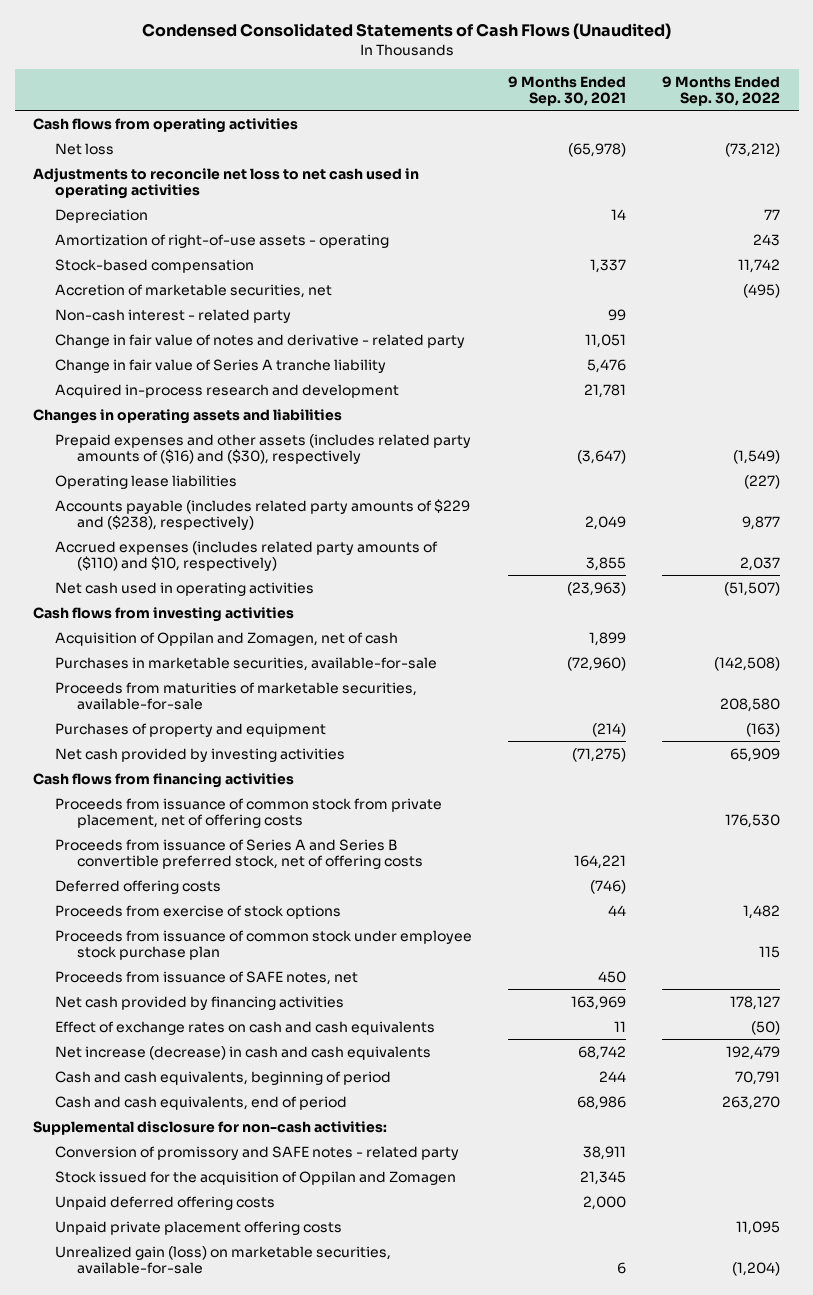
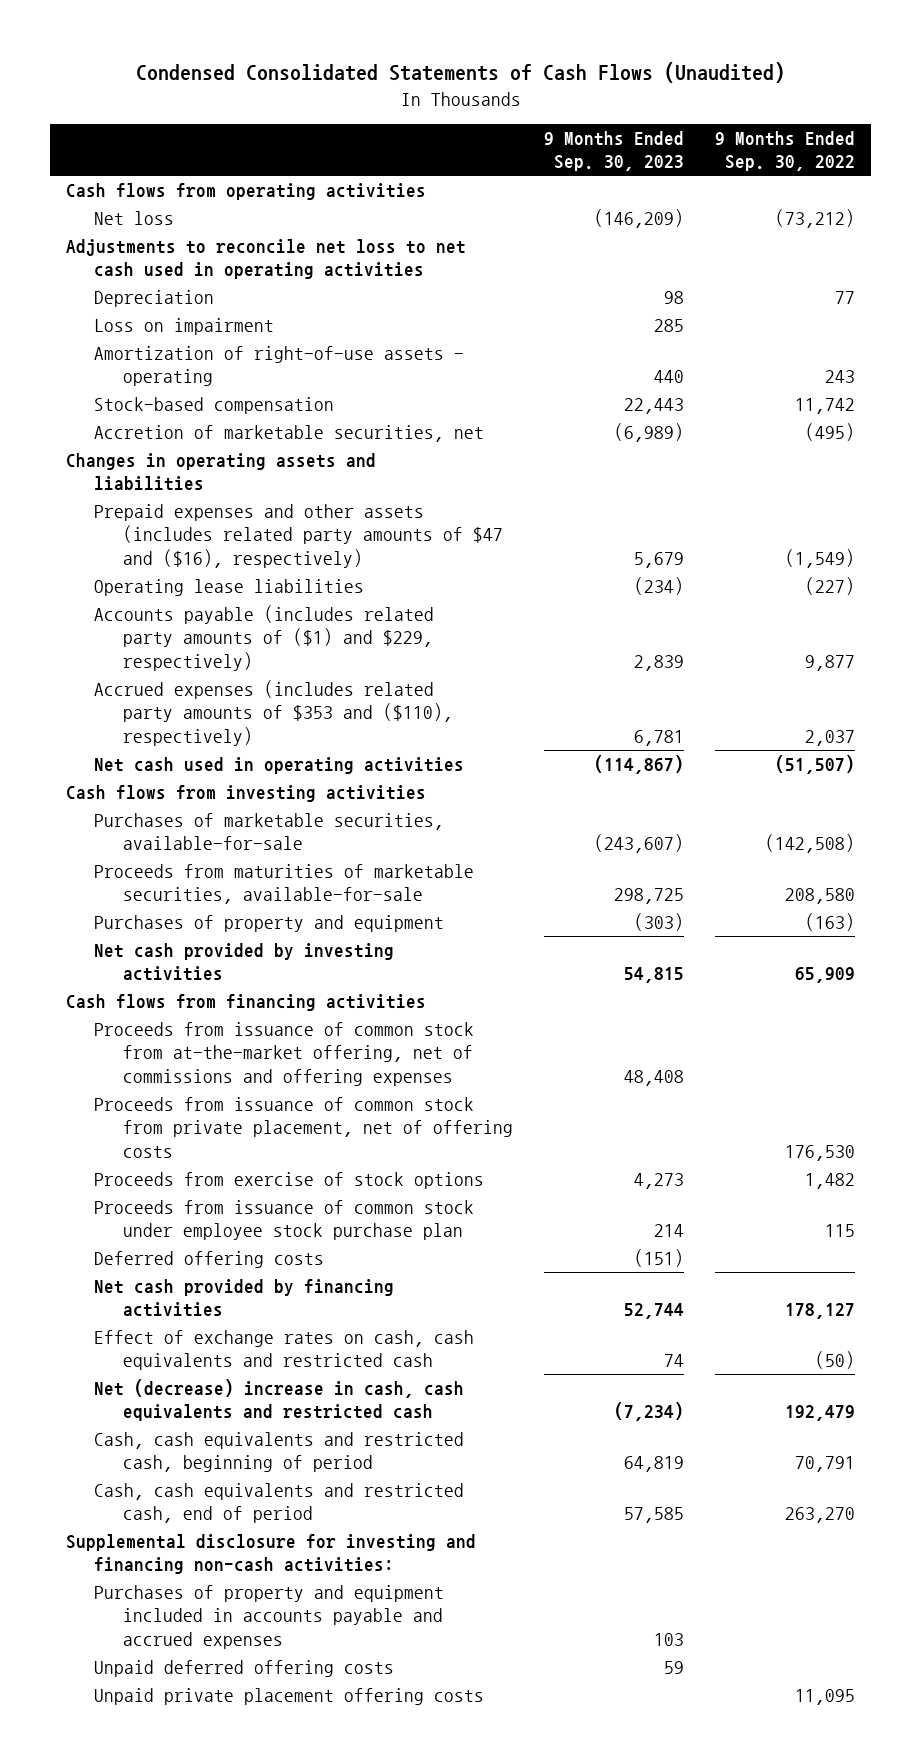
[508,75,627,106] 9 Months Ended Sep. 30, 2021 -> none
none -> [543,130,684,171] 9 Months Ended Sep. 30, 2023
none -> [94,318,275,336] Loss on impairment
[54,308,291,323] Non-cash interest - related party -> none
[54,333,465,348] Change in fair value of notes and derivative - related party -> none
[54,358,386,373] Change in fair value of Series A tranche liability -> none
[54,383,399,398] Acquired in-process research and development -> none
[54,433,471,464] Prepaid expenses and other assets (includes related party amounts of ($16) and ($30), respectively -> [94,504,503,568] Prepaid expenses and other assets (includes related party amounts of $47 and ($16), respectively)
[54,498,470,530] Accounts payable (includes related party amounts of $229 and ($238), respectively) -> [94,605,435,671] Accounts payable (includes related party amounts of ($1) and $229, respectively)
[54,540,438,571] Accrued expenses (includes related party amounts of ($110) and $10, respectively) -> [94,680,453,746] Accrued expenses (includes related party amounts of $353 and ($110), respectively)
[54,631,398,646] Acquisition of Oppilan and Zomagen, net of cash -> none
[54,656,437,671] Purchases in marketable securities, available-for-sale -> [94,813,445,851] Purchases of marketable securities, available-for-sale
none -> [94,1022,475,1086] Proceeds from issuance of common stock from at-the-market offering, net of commissions and offering expenses
[54,838,424,869] Proceeds from issuance of Series A and Series B convertible preferred stock, net of offering costs -> none
[54,970,358,985] Proceeds from issuance of SAFE notes, net -> none
[54,879,221,894] Deferred offering costs -> [94,1251,325,1269] Deferred offering costs
[54,1145,459,1160] Conversion of promissory and SAFE notes - related party -> none
[54,1170,456,1185] Stock issued for the acquisition of Oppilan and Zomagen -> none
[54,1020,435,1035] Effect of exchange rates on cash and cash equivalents -> [94,1330,475,1371] Effect of exchange rates on cash, cash equivalents and restricted cash
[54,1045,431,1060] Net increase (decrease) in cash and cash equivalents -> [94,1379,465,1422] Net (decrease) increase in cash, cash equivalents and restricted cash
[54,1070,391,1085] Cash and cash equivalents, beginning of period -> [94,1432,465,1473] Cash, cash equivalents and restricted cash, beginning of period
[54,1095,347,1110] Cash and cash equivalents, end of period -> [94,1483,465,1524] Cash, cash equivalents and restricted cash, end of period
[32,1120,387,1135] Supplemental disclosure for non-cash activities: -> [65,1534,476,1575] Supplemental disclosure for investing and financing non-cash activities:
none -> [94,1585,445,1649] Purchases of property and equipment included in accounts payable and accrued expenses
[54,1245,391,1274] Unrealized gain (loss) on marketable securities, available-for-sale -> none

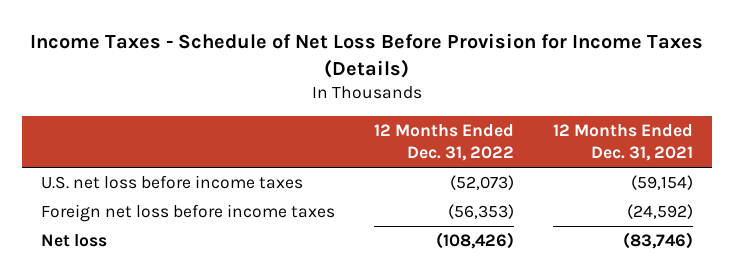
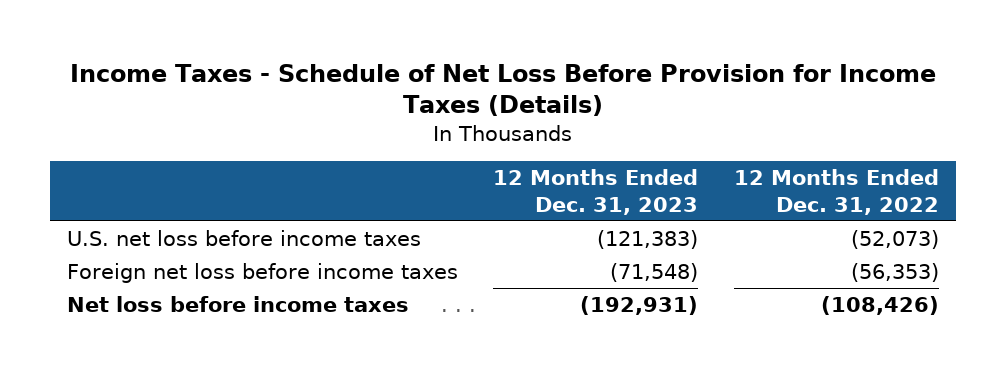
[552,123,693,162] 12 Months Ended Dec. 31, 2021 -> none
none -> [493,169,699,215] 12 Months Ended Dec. 31, 2023
[41,234,108,248] Net loss -> [67,295,410,312] Net loss before income taxes

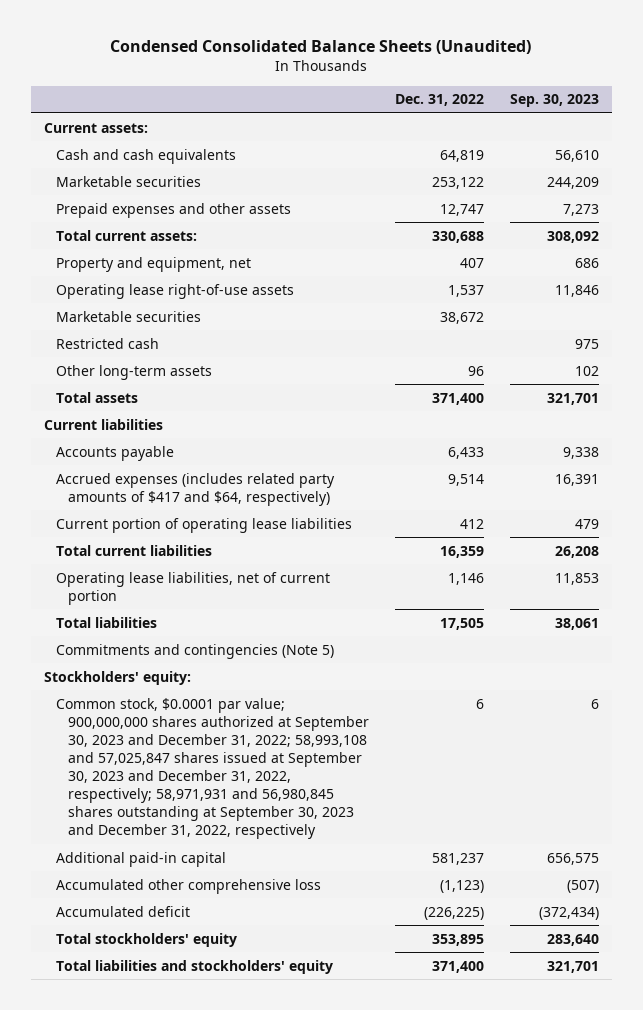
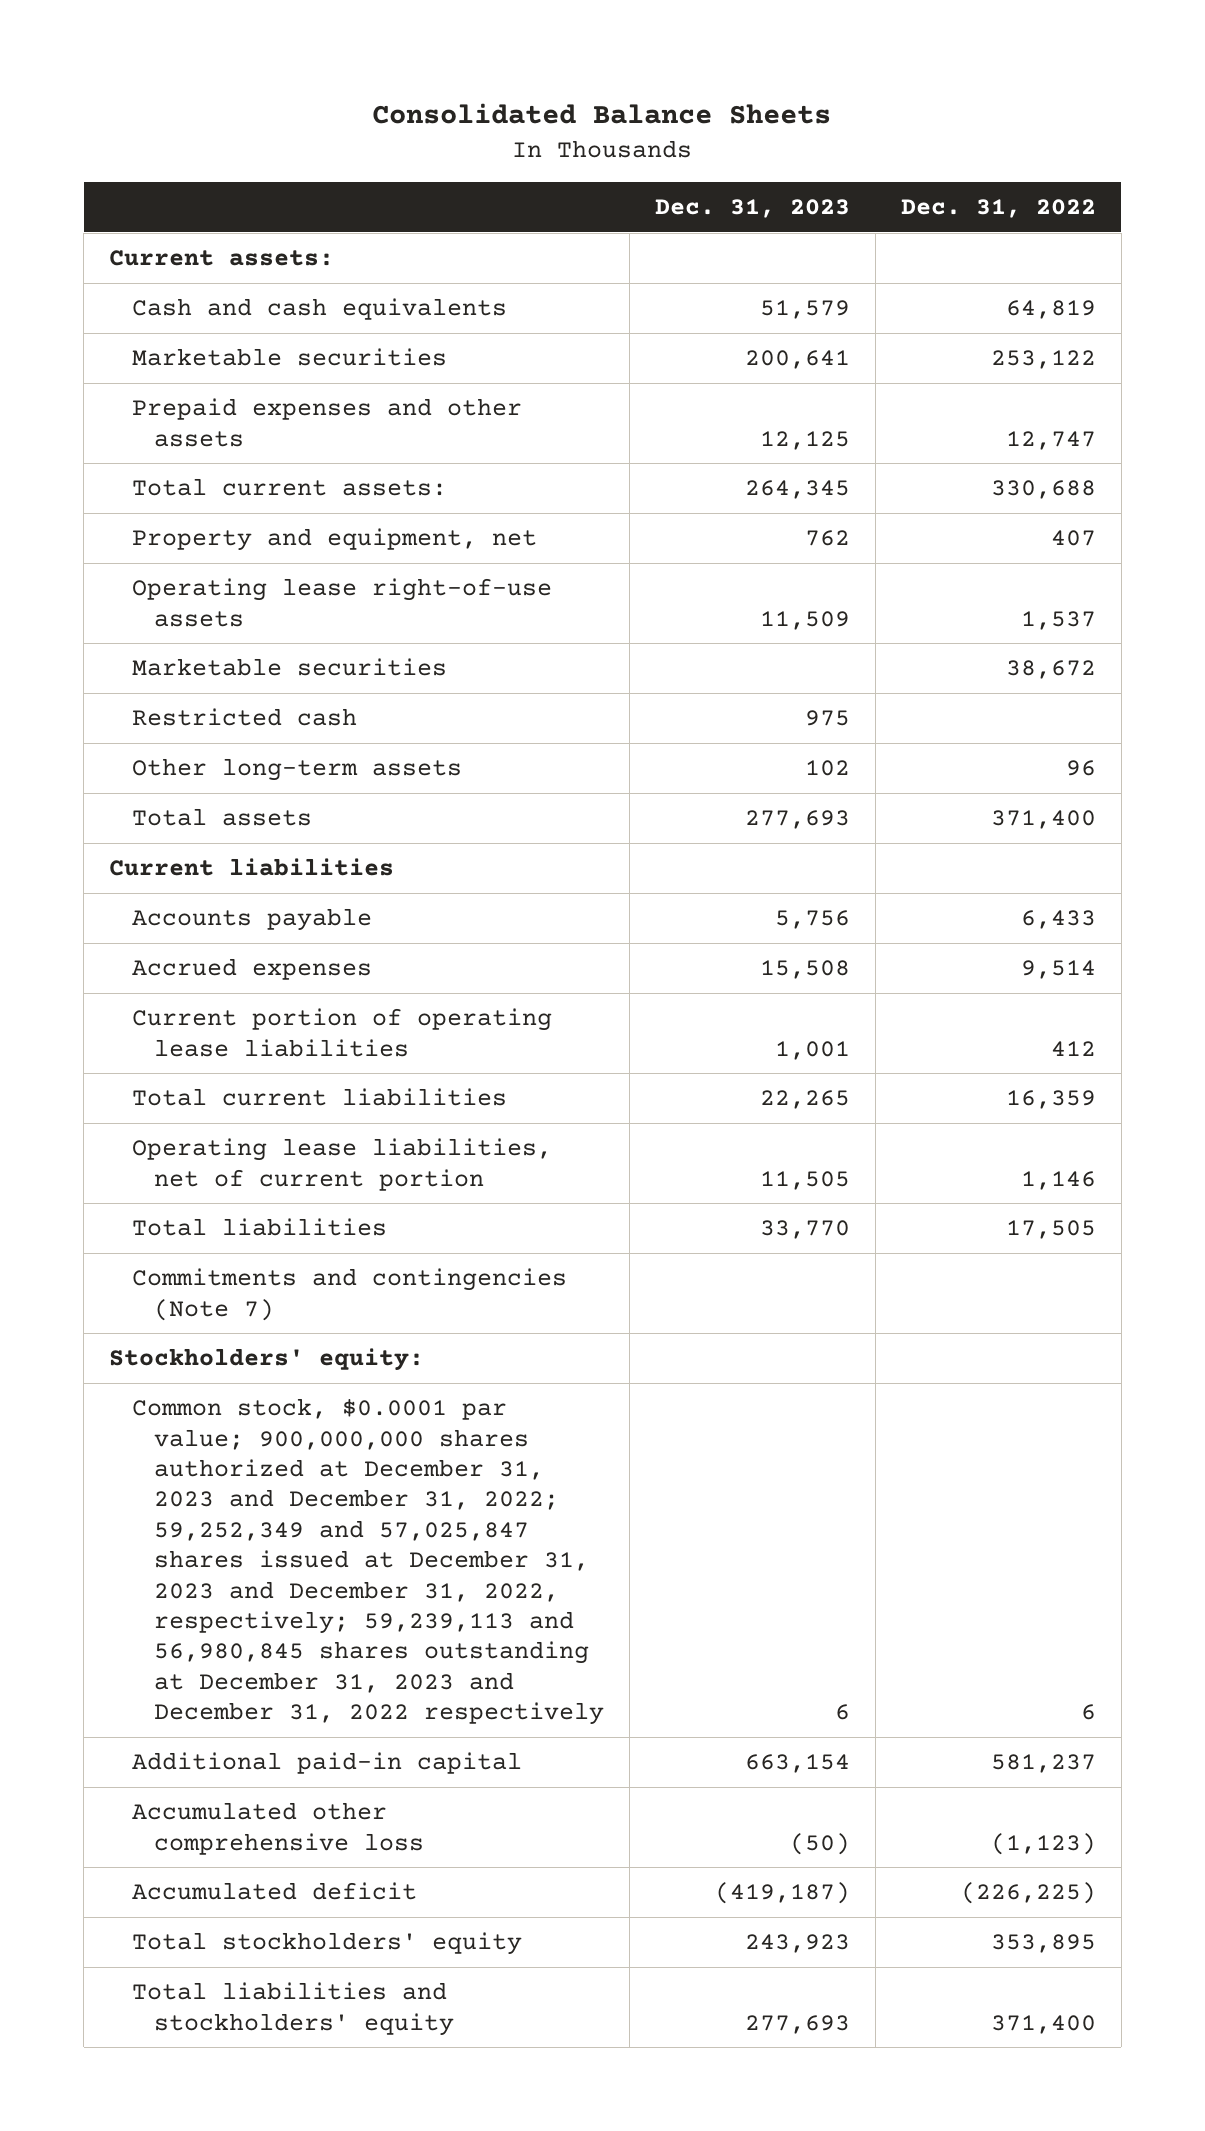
[110,40,532,55] Condensed Consolidated Balance Sheets (Unaudited) -> [372,102,832,124] Consolidated Balance Sheets
[509,94,599,108] Sep. 30, 2023 -> none
none -> [654,199,850,219] Dec. 31, 2023
[55,472,335,506] Accrued expenses (includes related party amounts of $417 and $64, respectively) -> [131,958,372,981] Accrued expenses
[55,643,334,659] Commitments and contingencies (Note 5) -> [131,1268,567,1321] Commitments and contingencies (Note 7)
[55,697,370,840] Common stock, $0.0001 par value; 900,000,000 shares authorized at September 30, 2023 and December 31, 2022; 58,993,108 and 57,025,847 shares issued at September 30, 2023 and December 31, 2022, respectively; 58,971,931 and 56,980,845 shares outstanding at September 30, 2023 and December 31, 2022, respectively -> [131,1398,604,1726] Common stock, $0.0001 par value; 900,000,000 shares authorized at December 31, 2023 and December 31, 2022; 59,252,349 and 57,025,847 shares issued at December 31, 2023 and December 31, 2022, respectively; 59,239,113 and 56,980,845 shares outstanding at December 31, 2023 and December 31, 2022 respectively

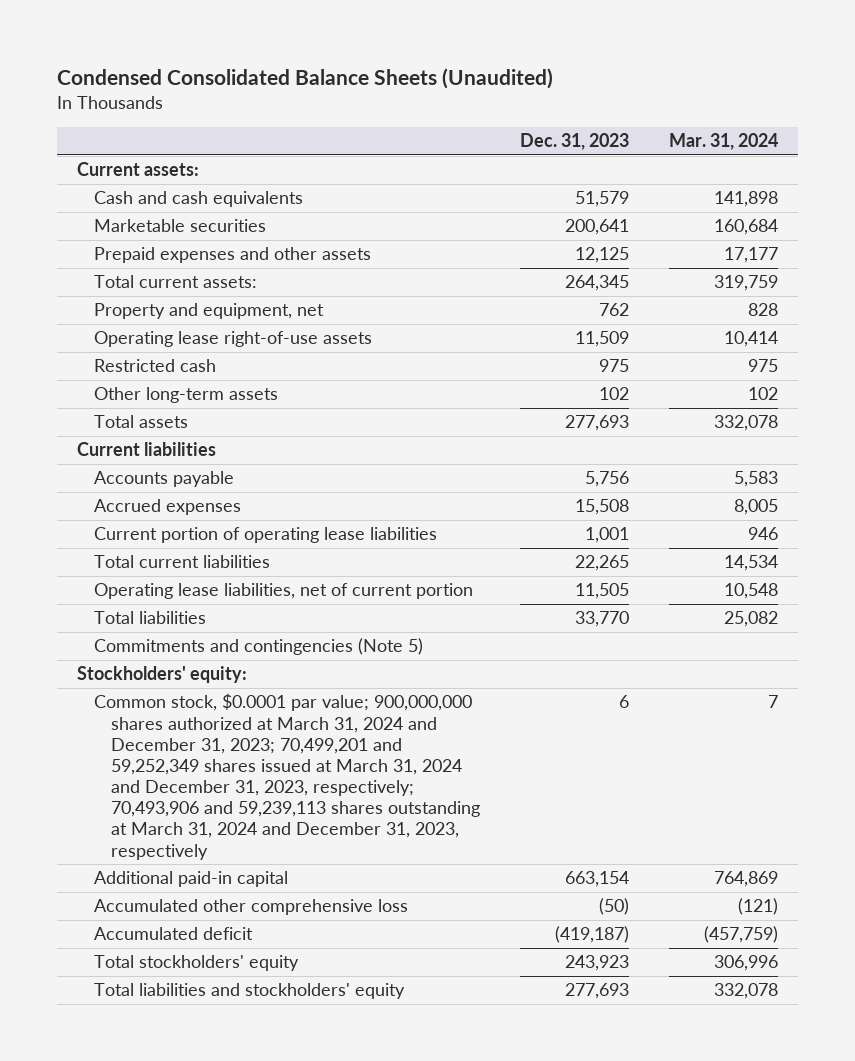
[372,102,832,124] Consolidated Balance Sheets -> [57,67,554,89] Condensed Consolidated Balance Sheets (Unaudited)
[900,199,1096,219] Dec. 31, 2022 -> none
none -> [668,133,778,151] Mar. 31, 2024
[131,658,447,677] Marketable securities -> none
[131,1268,567,1321] Commitments and contingencies (Note 7) -> [94,638,424,656] Commitments and contingencies (Note 5)
[131,1398,604,1726] Common stock, $0.0001 par value; 900,000,000 shares authorized at December 31, 2023 and December 31, 2022; 59,252,349 and 57,025,847 shares issued at December 31, 2023 and December 31, 2022, respectively; 59,239,113 and 56,980,845 shares outstanding at December 31, 2023 and December 31, 2022 respectively -> [94,693,480,860] Common stock, $0.0001 par value; 900,000,000 shares authorized at March 31, 2024 and December 31, 2023; 70,499,201 and 59,252,349 shares issued at March 31, 2024 and December 31, 2023, respectively; 70,493,906 and 59,239,113 shares outstanding at March 31, 2024 and December 31, 2023, respectively

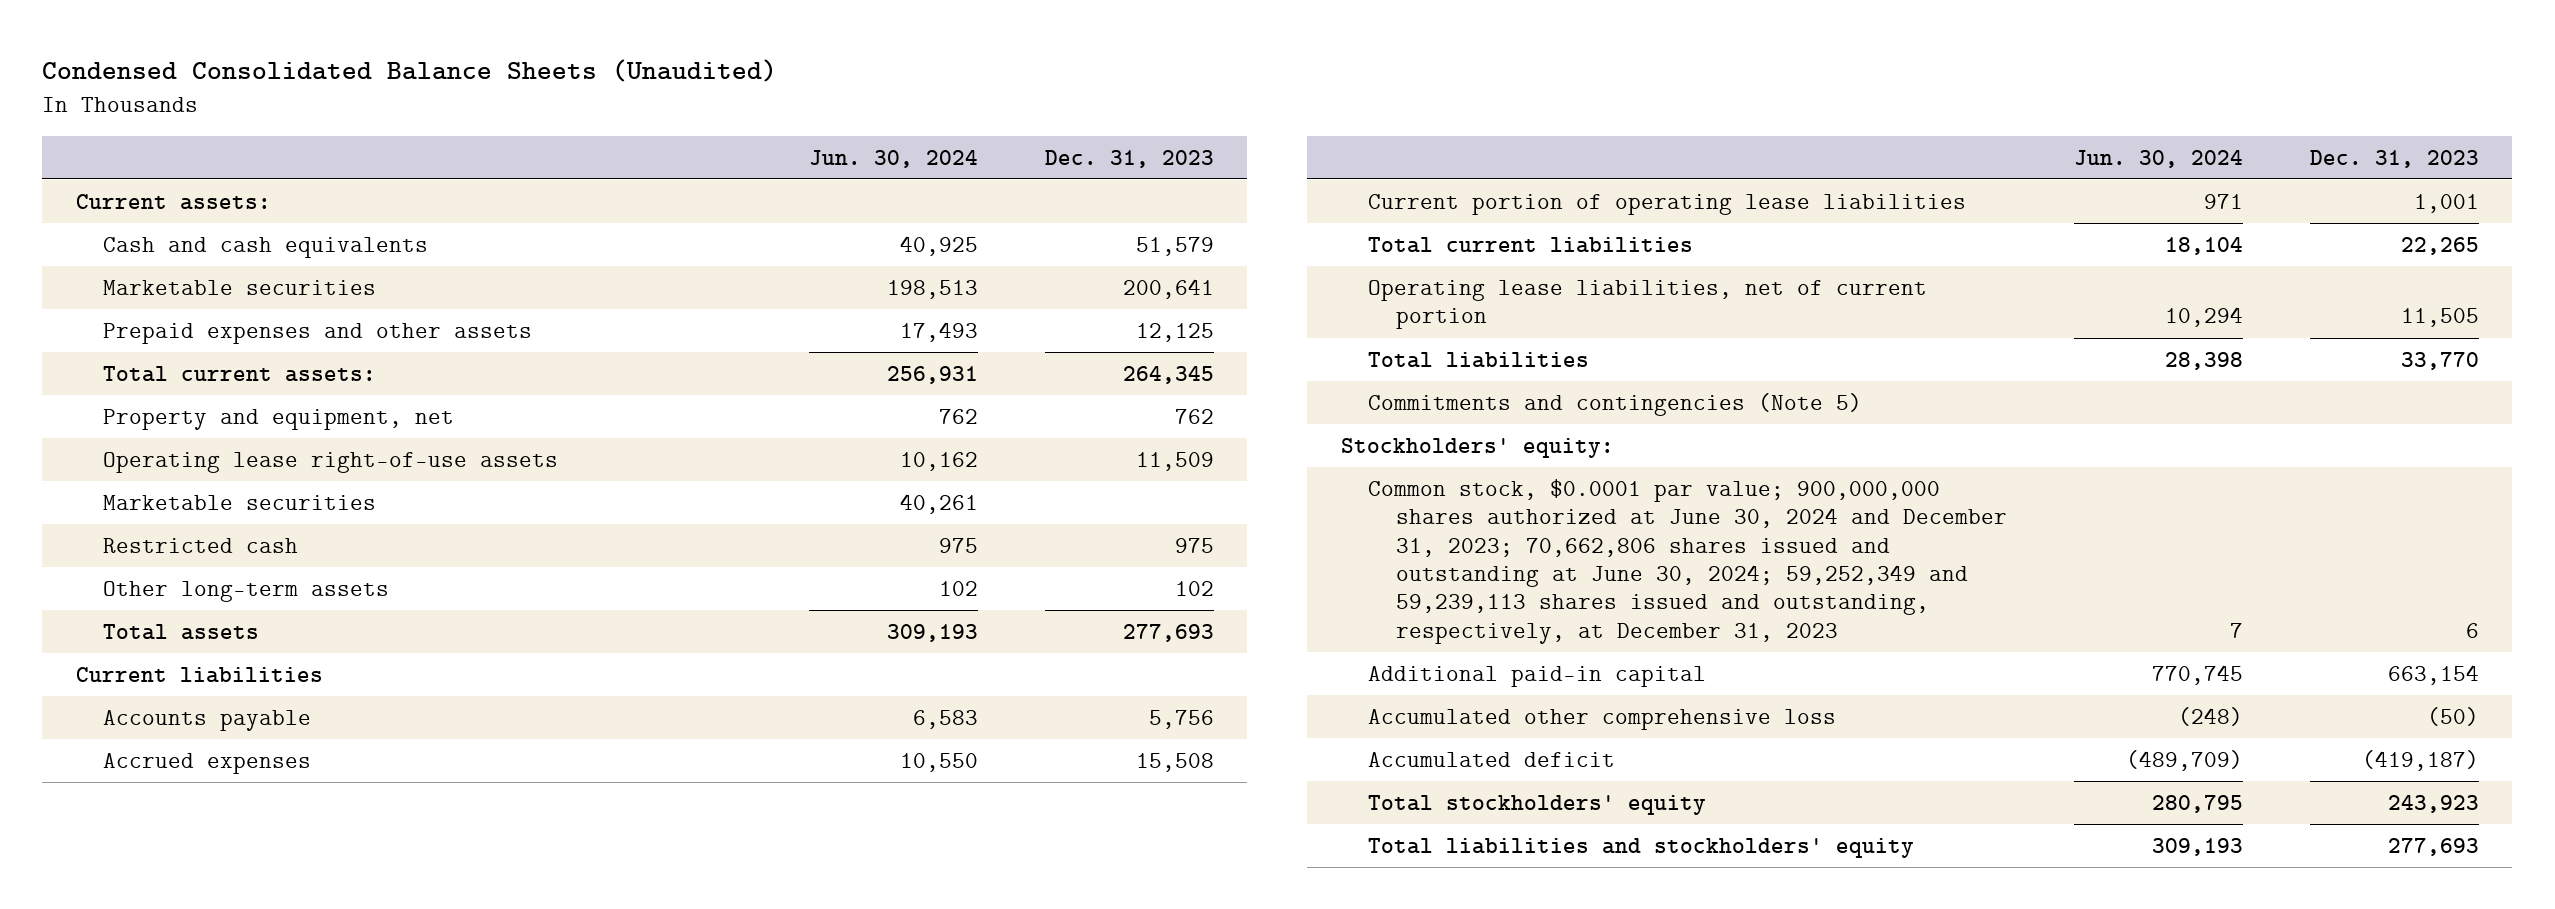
[668,133,778,151] Mar. 31, 2024 -> none
none -> [808,149,978,168] Jun. 30, 2024
none -> [103,495,377,511] Marketable securities
[94,693,480,860] Common stock, $0.0001 par value; 900,000,000 shares authorized at March 31, 2024 and December 31, 2023; 70,499,201 and 59,252,349 shares issued at March 31, 2024 and December 31, 2023, respectively; 70,493,906 and 59,239,113 shares outstanding at March 31, 2024 and December 31, 2023, respectively -> [1368,479,2007,644] Common stock, $0.0001 par value; 900,000,000 shares authorized at June 30, 2024 and December 31, 2023; 70,662,806 shares issued and outstanding at June 30, 2024; 59,252,349 and 59,239,113 shares issued and outstanding, respectively, at December 31, 2023

